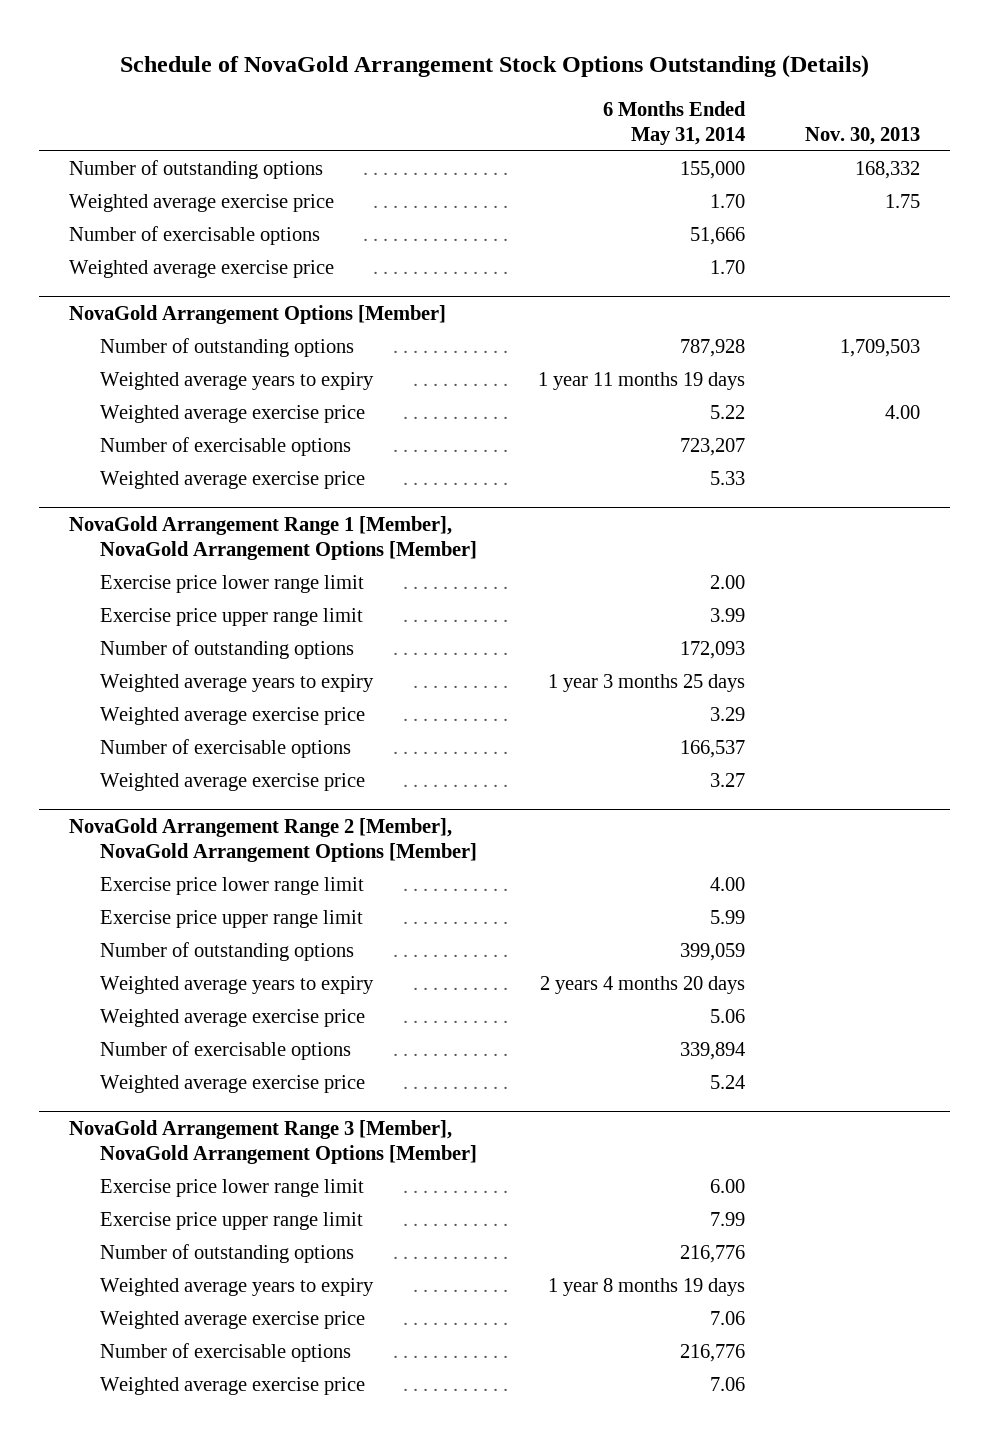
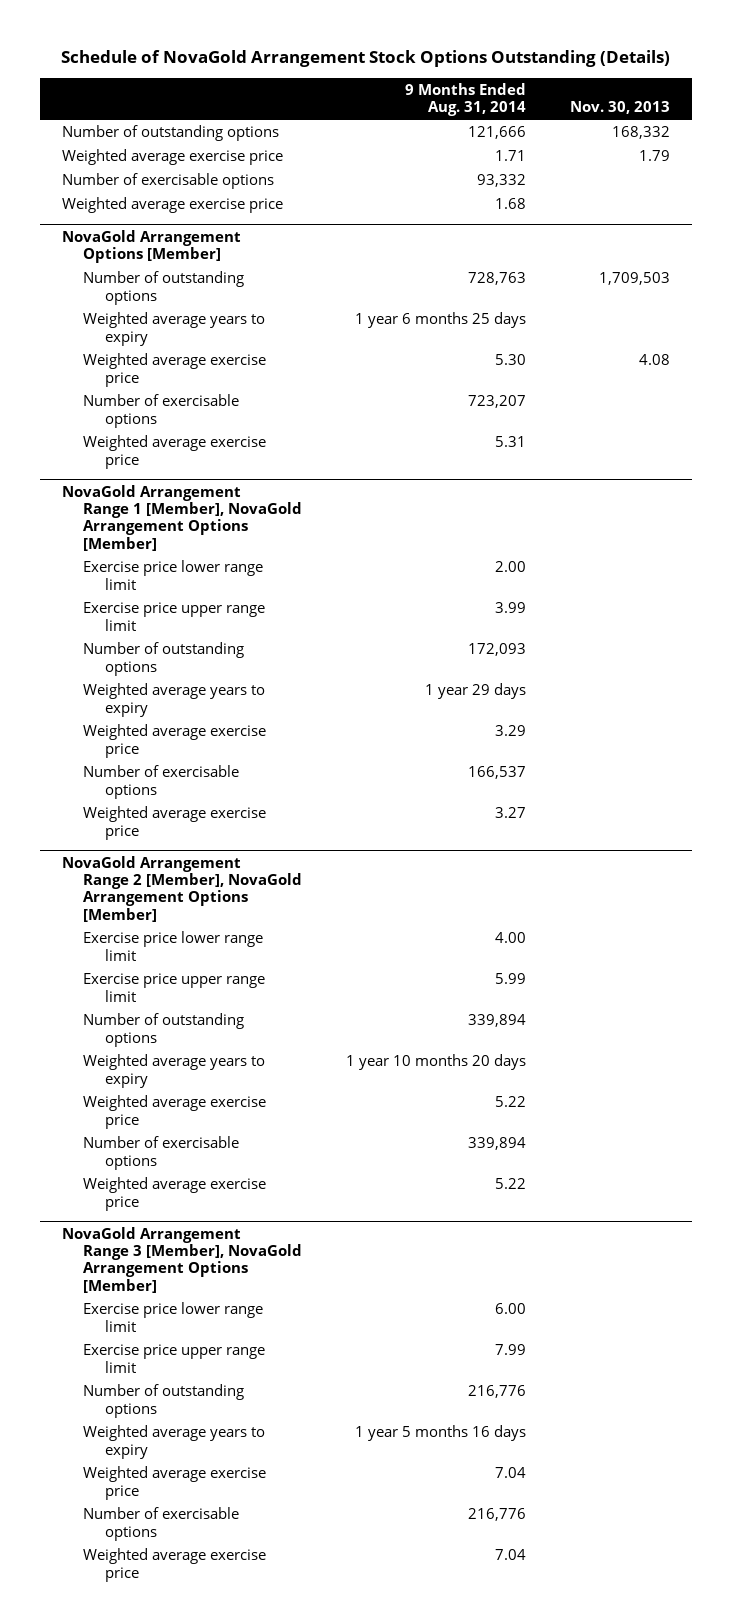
[602,100,746,145] 6 Months Ended May 31, 2014 -> none
none -> [405,83,527,117] 9 Months Ended Aug. 31, 2014
[884,194,920,209] 1.75 -> [639,150,671,162] 1.79
[884,405,920,420] 4.00 -> [639,354,671,366] 4.08

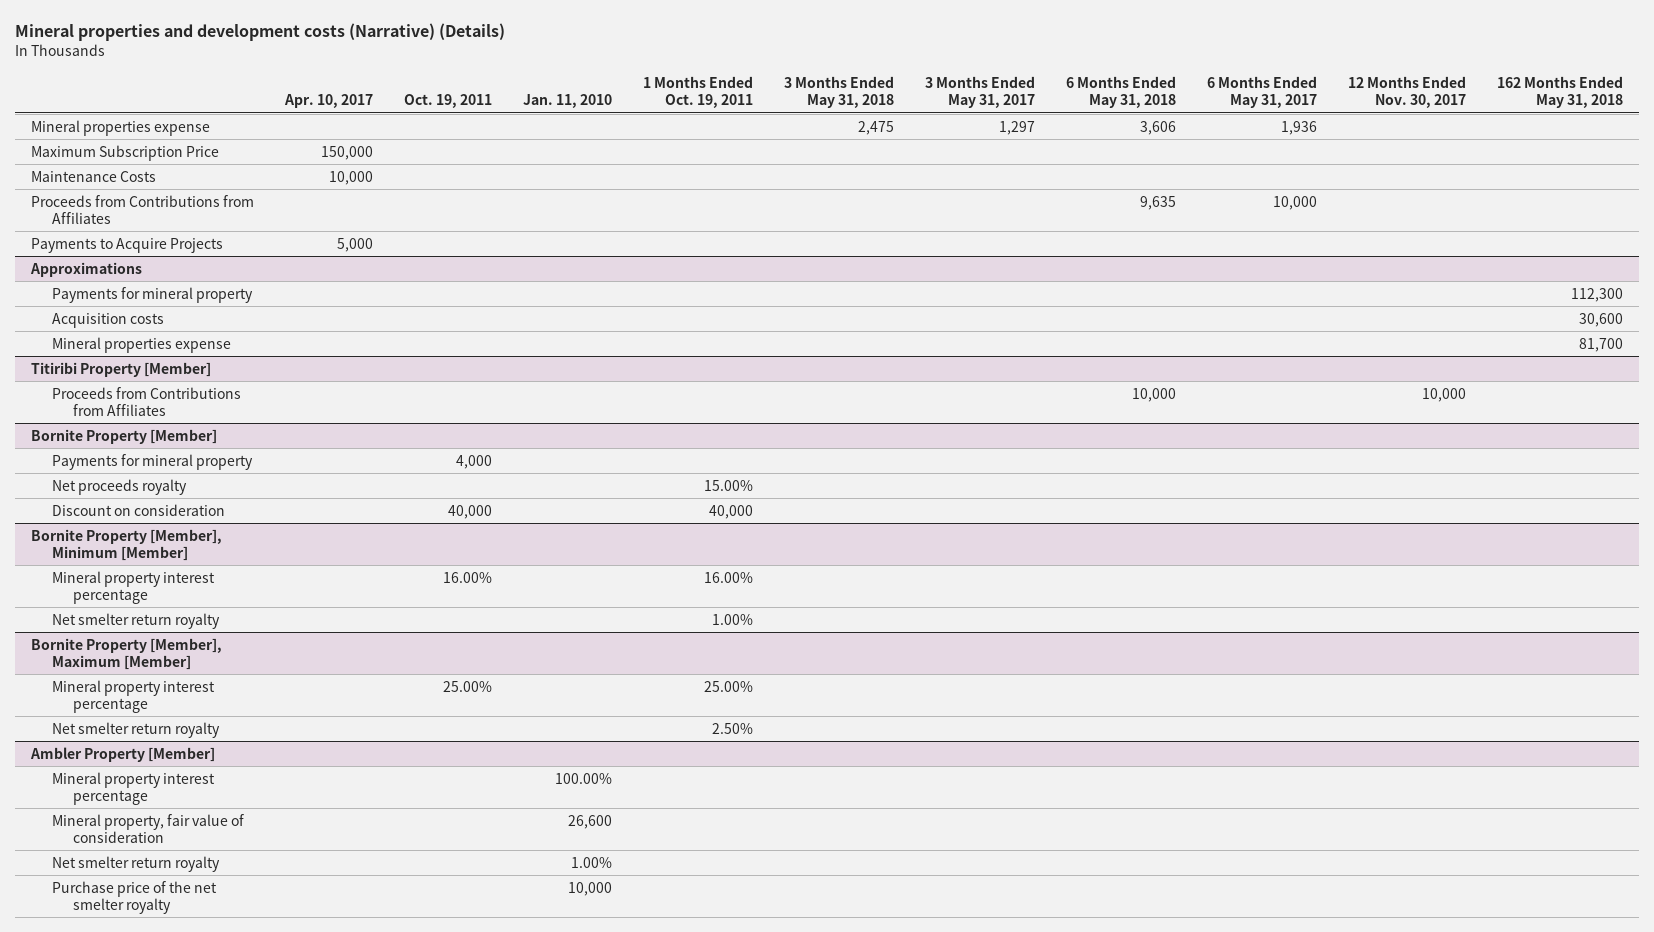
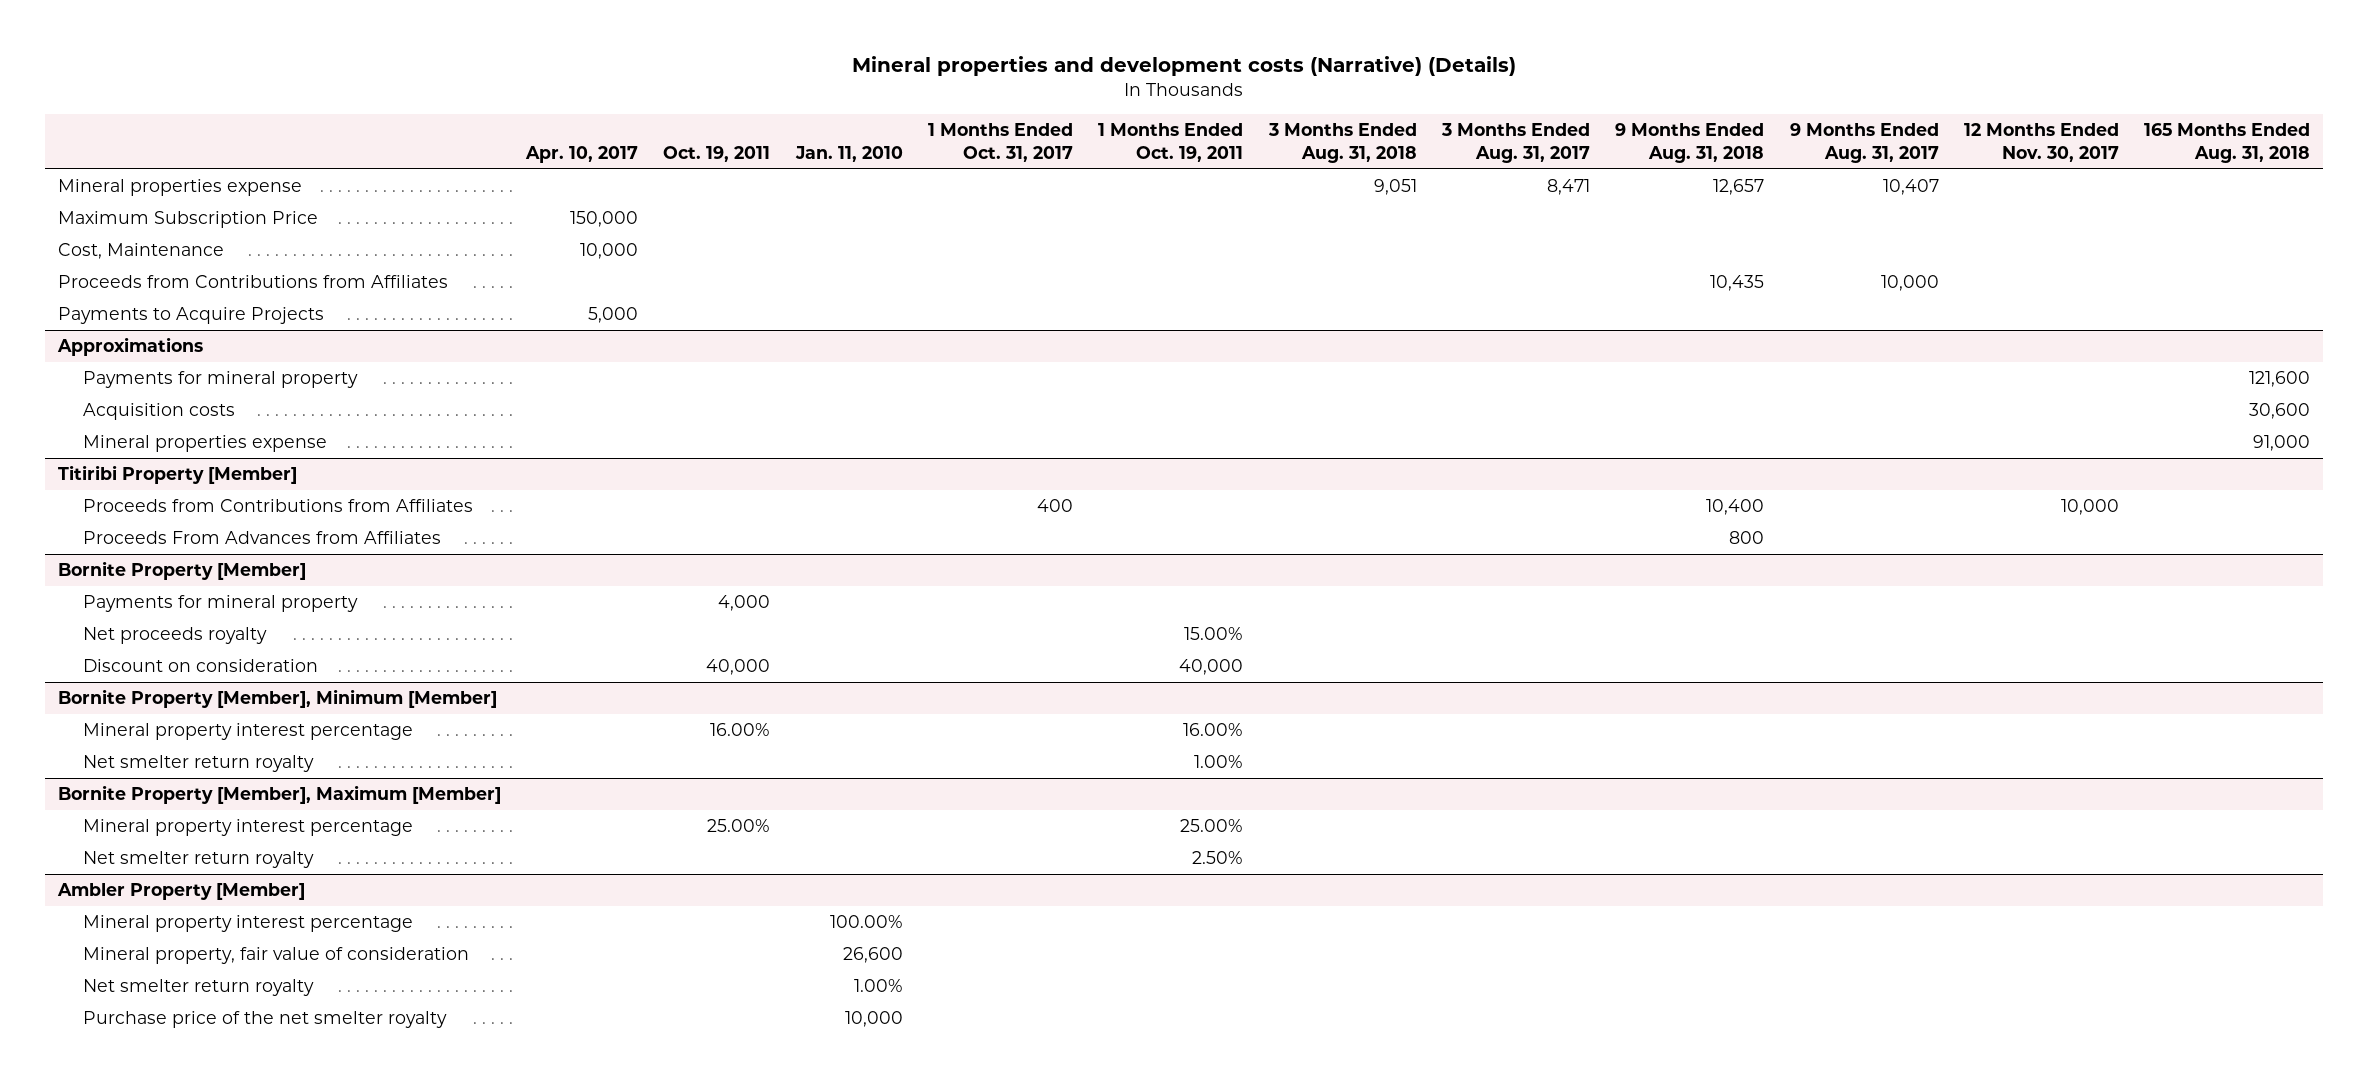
[784,76,895,109] 3 Months Ended May 31, 2018 -> none
[925,76,1036,109] 3 Months Ended May 31, 2017 -> none
[1066,76,1177,109] 6 Months Ended May 31, 2018 -> none
[1207,76,1318,109] 6 Months Ended May 31, 2017 -> none
[1497,76,1624,109] 162 Months Ended May 31, 2018 -> none
none -> [927,122,1073,162] 1 Months Ended Oct. 31, 2017
none -> [1267,122,1417,163] 3 Months Ended Aug. 31, 2018
none -> [1440,122,1590,163] 3 Months Ended Aug. 31, 2017
none -> [1615,122,1765,163] 9 Months Ended Aug. 31, 2018
none -> [1789,122,1939,163] 9 Months Ended Aug. 31, 2017
none -> [2144,122,2311,163] 165 Months Ended Aug. 31, 2018
[30,170,156,182] Maintenance Costs -> [57,243,224,260] Cost, Maintenance
none -> [83,531,442,545] Proceeds From Advances from Affiliates

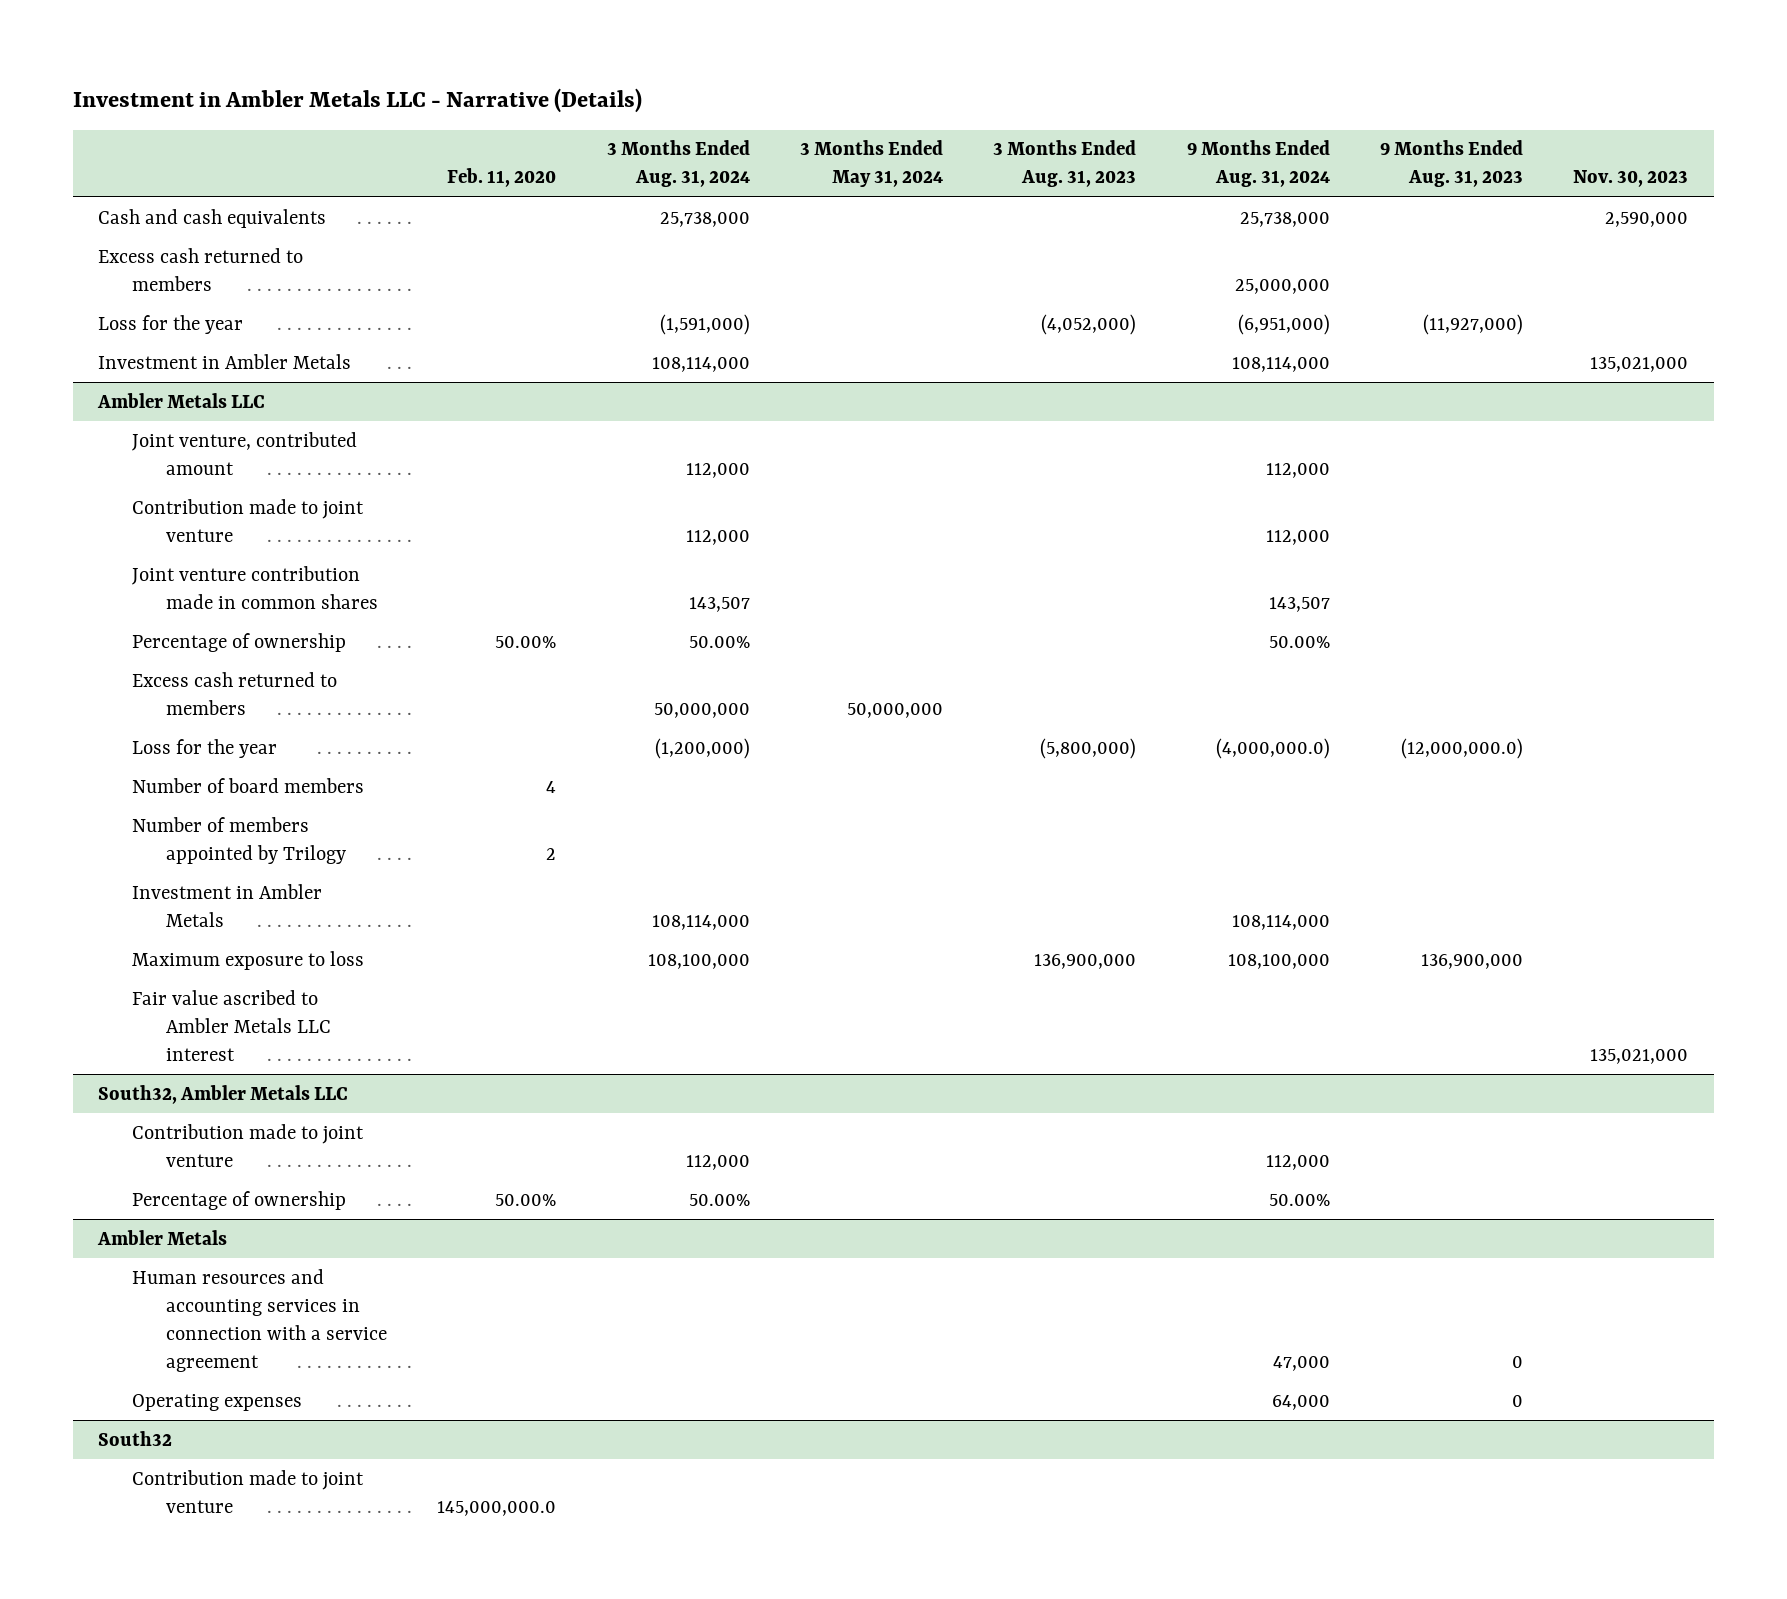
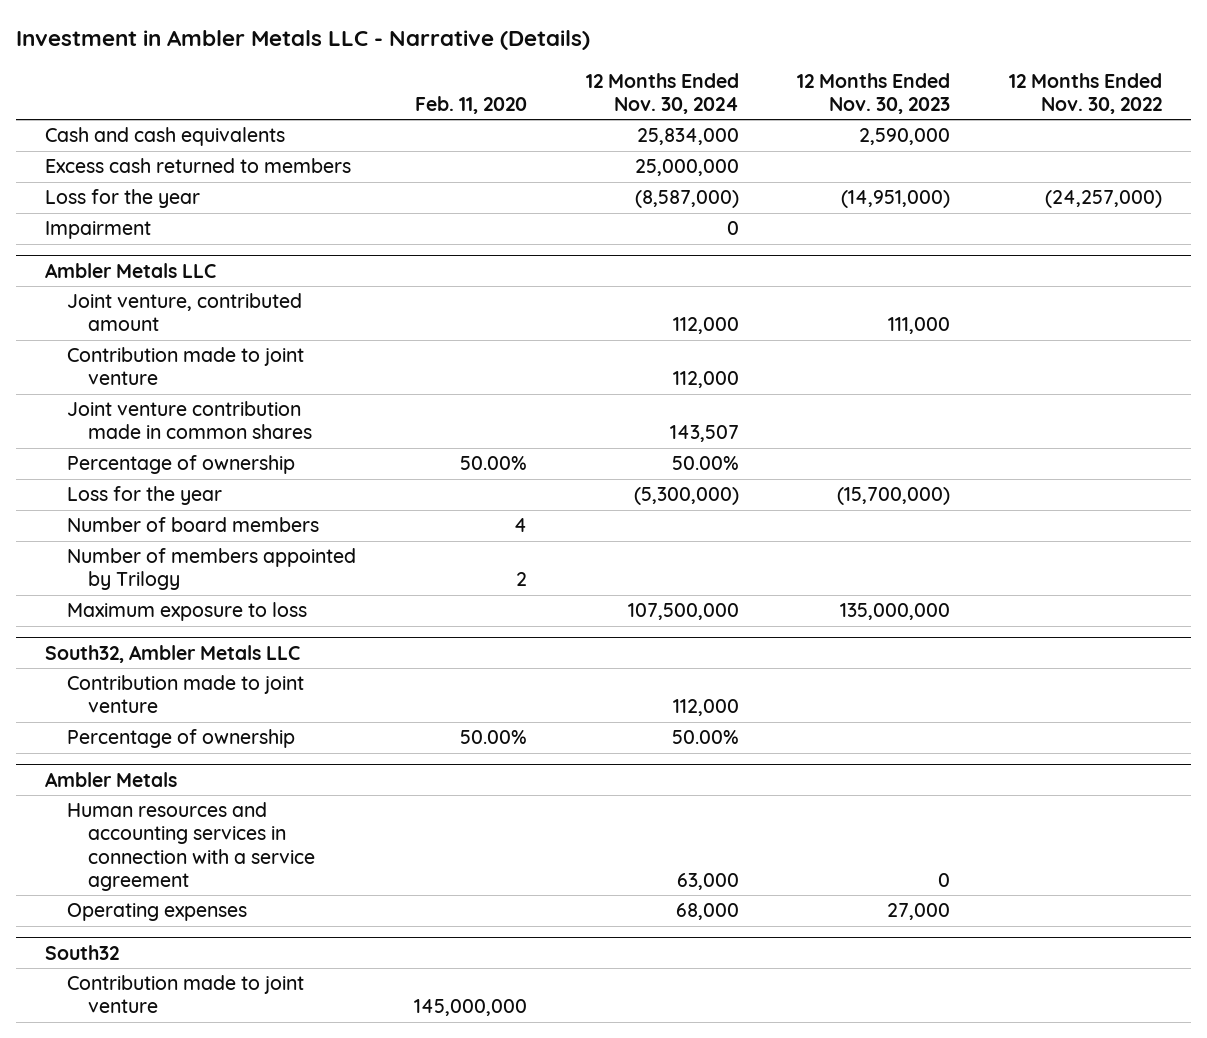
[606,140,750,188] 3 Months Ended Aug. 31, 2024 -> none
[800,140,944,188] 3 Months Ended May 31, 2024 -> none
[993,140,1137,188] 3 Months Ended Aug. 31, 2023 -> none
[1186,140,1330,188] 9 Months Ended Aug. 31, 2024 -> none
[1380,140,1524,188] 9 Months Ended Aug. 31, 2023 -> none
[1573,170,1689,188] Nov. 30, 2023 -> none
none -> [585,72,739,115] 12 Months Ended Nov. 30, 2024
none -> [797,72,951,115] 12 Months Ended Nov. 30, 2023
none -> [1008,72,1162,115] 12 Months Ended Nov. 30, 2022
[98,353,352,369] Investment in Ambler Metals -> none
none -> [44,221,151,240] Impairment
[132,671,338,715] Excess cash returned to members -> none
[132,883,323,927] Investment in Ambler Metals -> none
[132,989,332,1061] Fair value ascribed to Ambler Metals LLC interest -> none
[437,1500,557,1516] 145,000,000.0 -> [414,999,528,1017] 145,000,000

